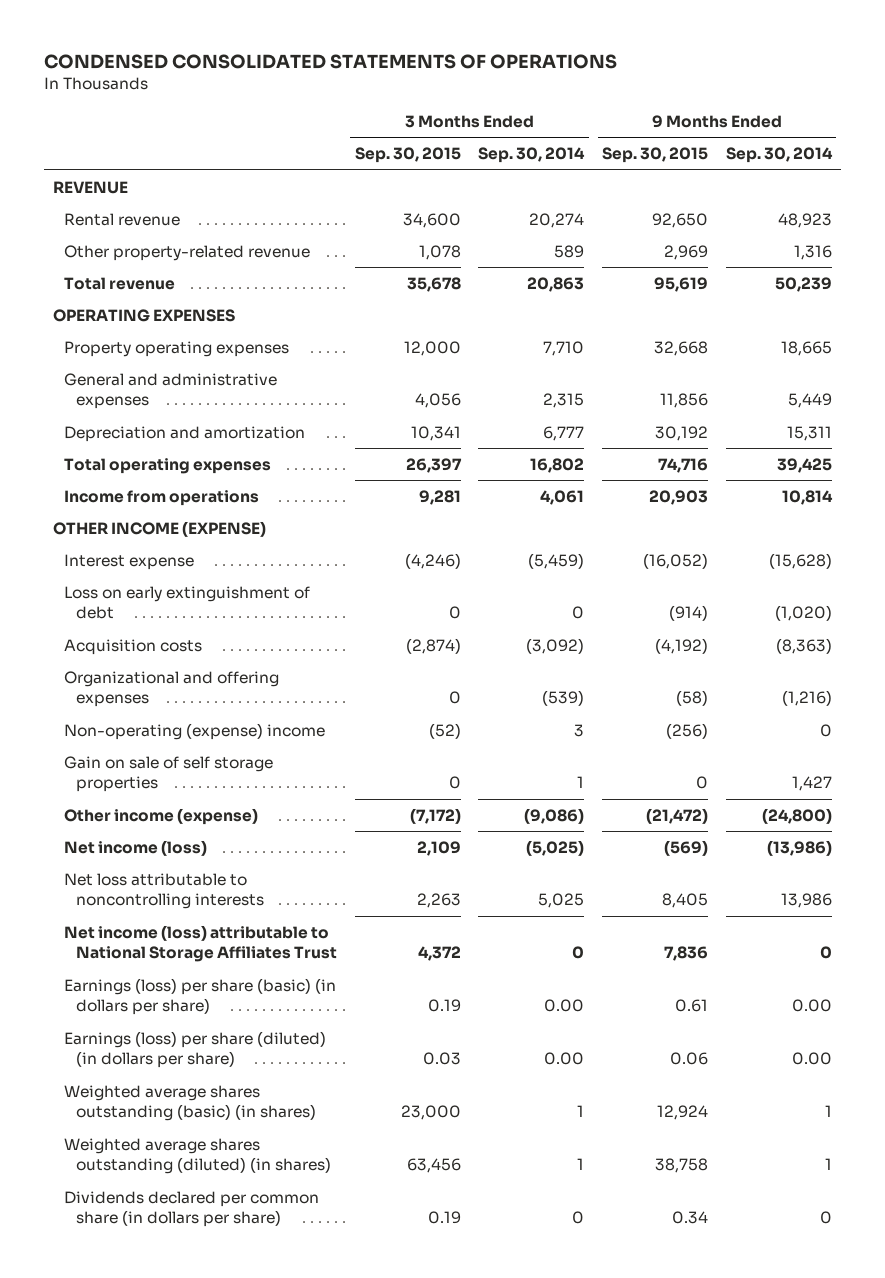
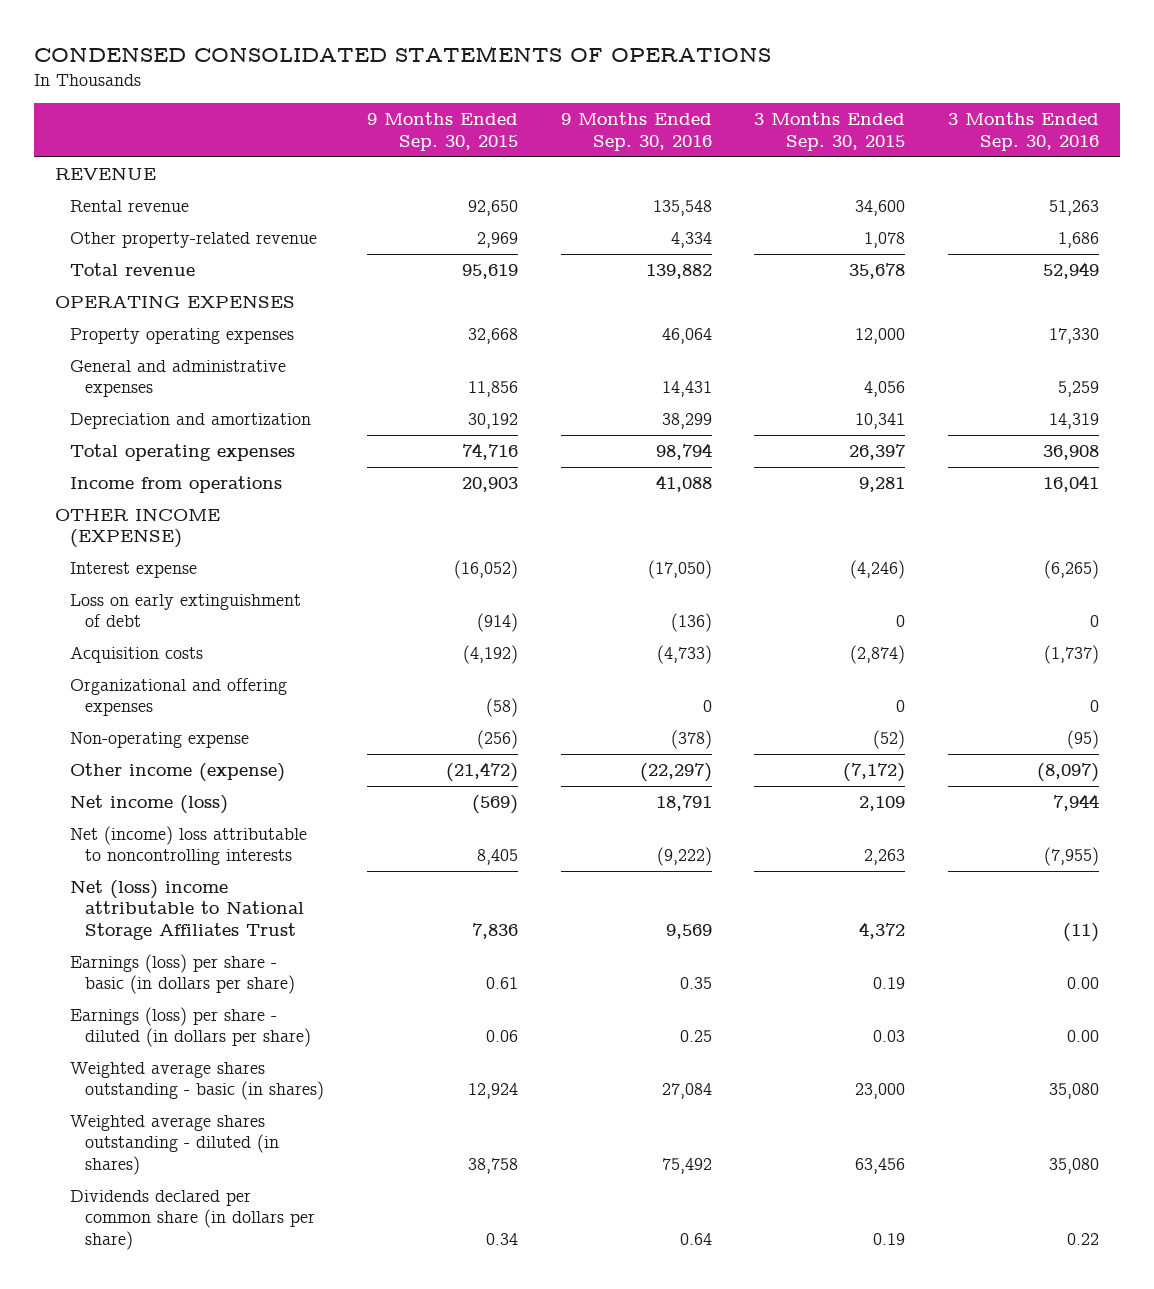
[478,147,586,164] Sep. 30, 2014 -> none
[725,147,833,164] Sep. 30, 2014 -> none
none -> [560,112,712,151] 9 Months Ended Sep. 30, 2016
none -> [948,112,1100,151] 3 Months Ended Sep. 30, 2016
[64,755,274,793] Gain on sale of self storage properties -> none
[64,722,326,740] Non-operating (expense) income -> [70,731,250,748] Non-operating expense
[64,872,265,910] Net loss attributable to noncontrolling interests -> [70,825,308,866] Net (income) loss attributable to noncontrolling interests
[64,924,338,963] Net income (loss) attributable to National Storage Affiliates Trust -> [70,879,305,940] Net (loss) income attributable to National Storage Affiliates Trust
[64,977,337,1016] Earnings (loss) per share (basic) (in dollars per share) -> [70,953,296,995] Earnings (loss) per share - basic (in dollars per share)
[64,1030,327,1069] Earnings (loss) per share (diluted) (in dollars per share) -> [70,1006,312,1048] Earnings (loss) per share - diluted (in dollars per share)
[64,1084,317,1122] Weighted average shares outstanding (basic) (in shares) -> [70,1061,325,1101] Weighted average shares outstanding - basic (in shares)
[64,1137,332,1175] Weighted average shares outstanding (diluted) (in shares) -> [70,1114,280,1175] Weighted average shares outstanding - diluted (in shares)

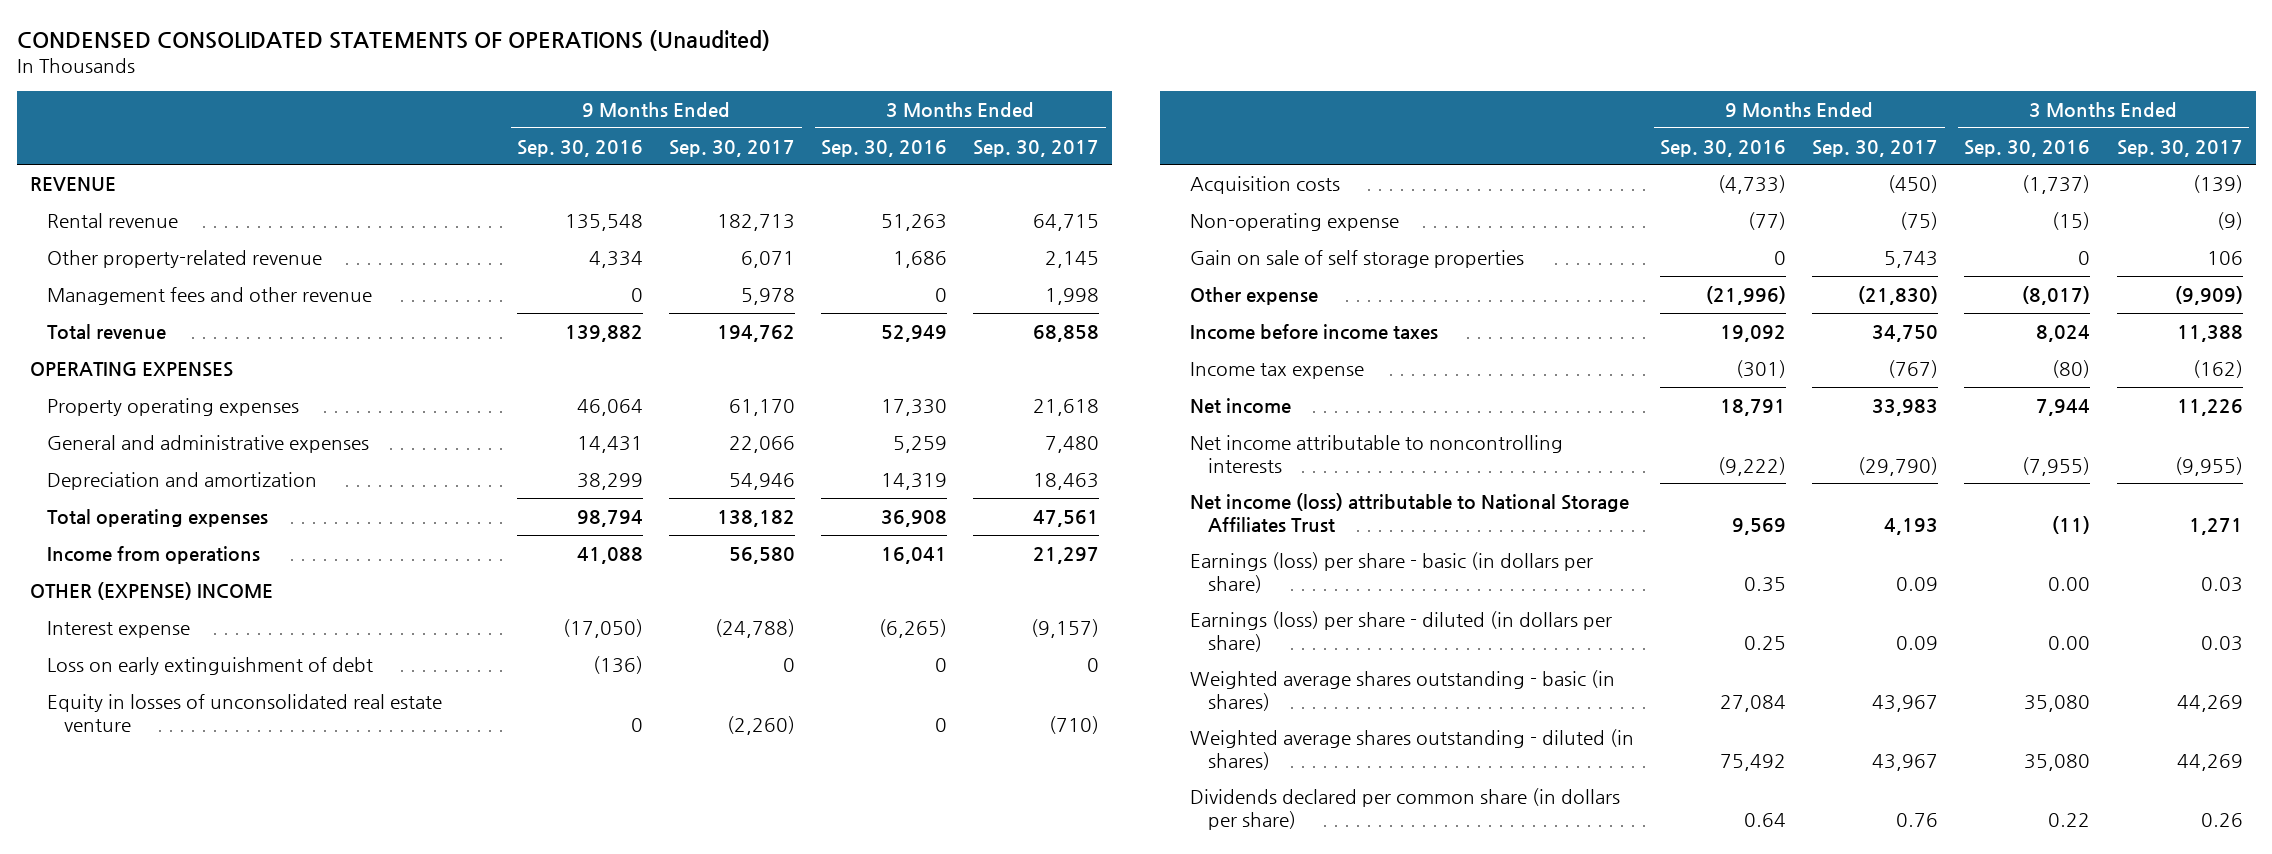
[33,45,771,62] CONDENSED CONSOLIDATED STATEMENTS OF OPERATIONS -> [16,29,770,51] CONDENSED CONSOLIDATED STATEMENTS OF OPERATIONS (Unaudited)
[367,112,519,151] 9 Months Ended Sep. 30, 2015 -> none
[754,112,906,151] 3 Months Ended Sep. 30, 2015 -> none
none -> [669,139,796,157] Sep. 30, 2017
none -> [973,139,1100,157] Sep. 30, 2017
none -> [47,286,373,305] Management fees and other revenue
[55,507,221,549] OTHER INCOME (EXPENSE) -> [29,581,273,600] OTHER (EXPENSE) INCOME
none -> [47,693,443,732] Equity in losses of unconsolidated real estate venture
[70,677,288,717] Organizational and offering expenses -> none
[670,729,712,749] (378) -> [1748,211,1787,230] (77)
[1067,729,1100,749] (95) -> [2052,211,2091,230] (15)
none -> [1190,249,1525,268] Gain on sale of self storage properties
[70,762,286,782] Other income (expense) -> [1190,286,1319,305] Other expense
[639,762,712,782] (22,297) -> [1706,285,1787,305] (21,996)
[1037,762,1100,782] (8,097) -> [2022,285,2091,305] (8,017)
none -> [1190,323,1439,340] Income before income taxes
none -> [1190,361,1365,379] Income tax expense
[70,794,229,814] Net income (loss) -> [1190,397,1292,414] Net income
[70,825,308,866] Net (income) loss attributable to noncontrolling interests -> [1190,434,1564,473] Net income attributable to noncontrolling interests
[70,879,305,940] Net (loss) income attributable to National Storage Affiliates Trust -> [1190,492,1630,532] Net income (loss) attributable to National Storage Affiliates Trust

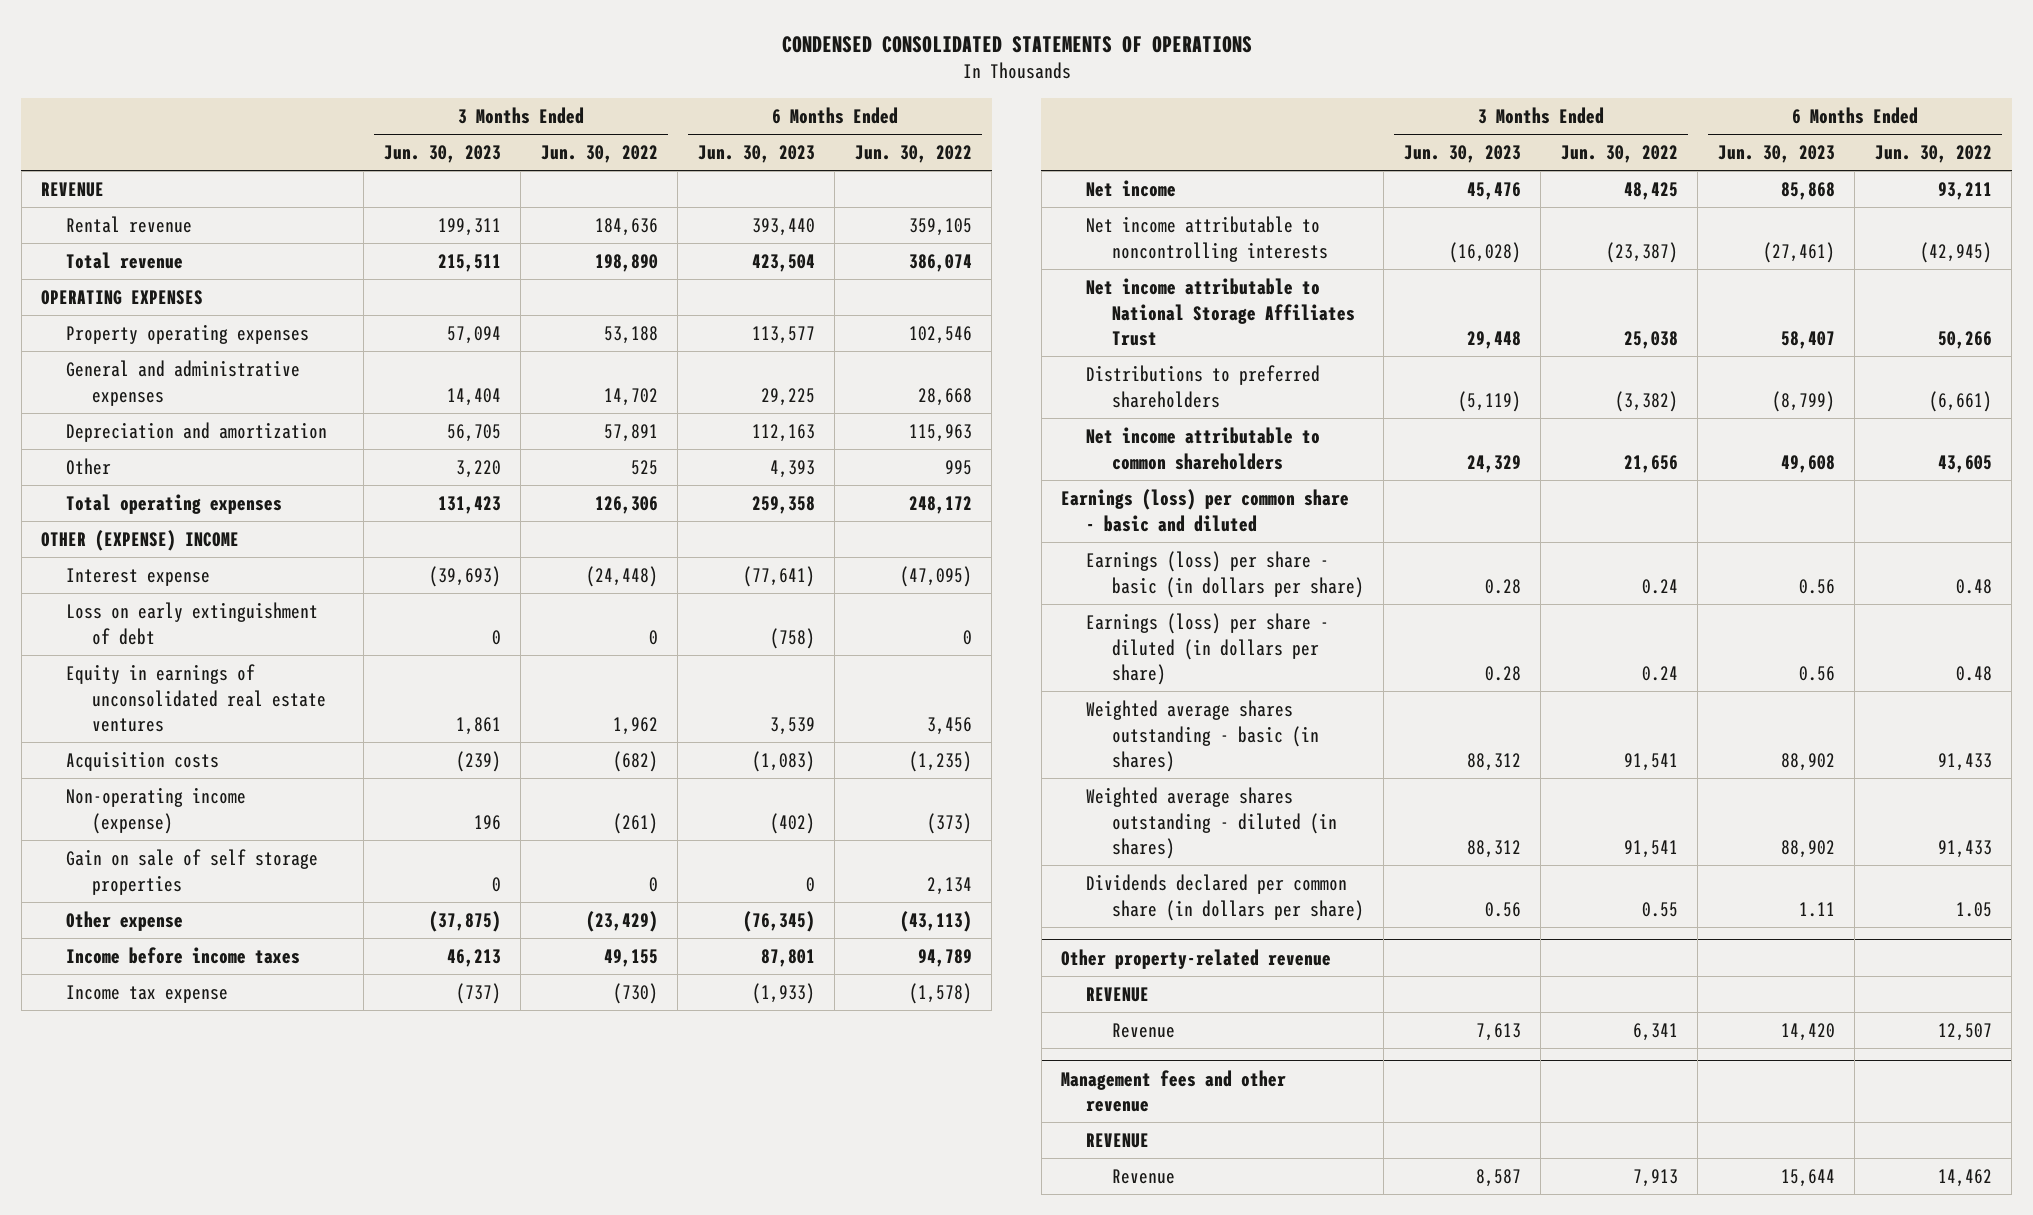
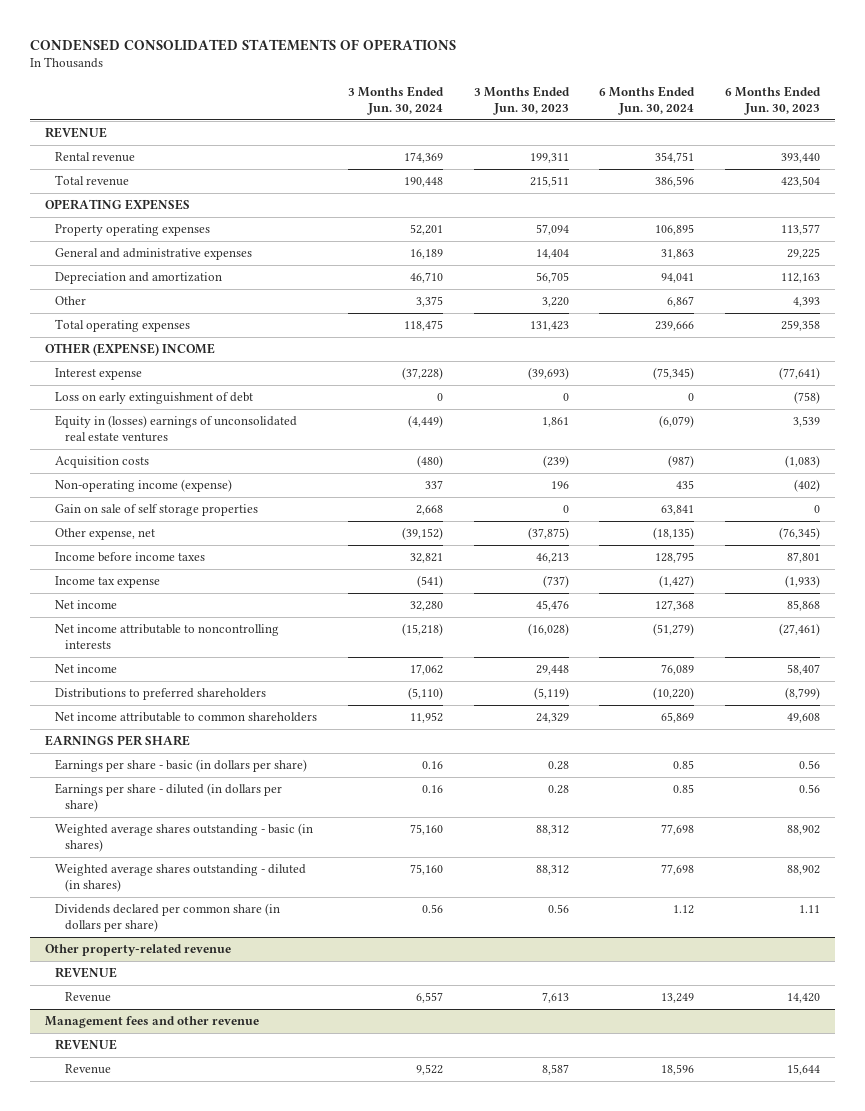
[540,145,658,164] Jun. 30, 2022 -> none
[854,145,972,164] Jun. 30, 2022 -> none
none -> [348,85,445,115] 3 Months Ended Jun. 30, 2024
none -> [599,85,696,115] 6 Months Ended Jun. 30, 2024
[66,663,326,733] Equity in earnings of unconsolidated real estate ventures -> [55,414,298,443] Equity in (losses) earnings of unconsolidated real estate ventures
[66,910,184,931] Other expense -> [55,527,156,540] Other expense, net
[1086,277,1355,347] Net income attributable to National Storage Affiliates Trust -> [55,663,118,673] Net income
[1061,488,1350,532] Earnings (loss) per common share - basic and diluted -> none
none -> [45,734,191,746] EARNINGS PER SHARE
[1086,550,1364,598] Earnings (loss) per share - basic (in dollars per share) -> [55,758,308,772] Earnings per share - basic (in dollars per share)
[1086,612,1330,686] Earnings (loss) per share - diluted (in dollars per share) -> [55,782,283,813] Earnings per share - diluted (in dollars per share)

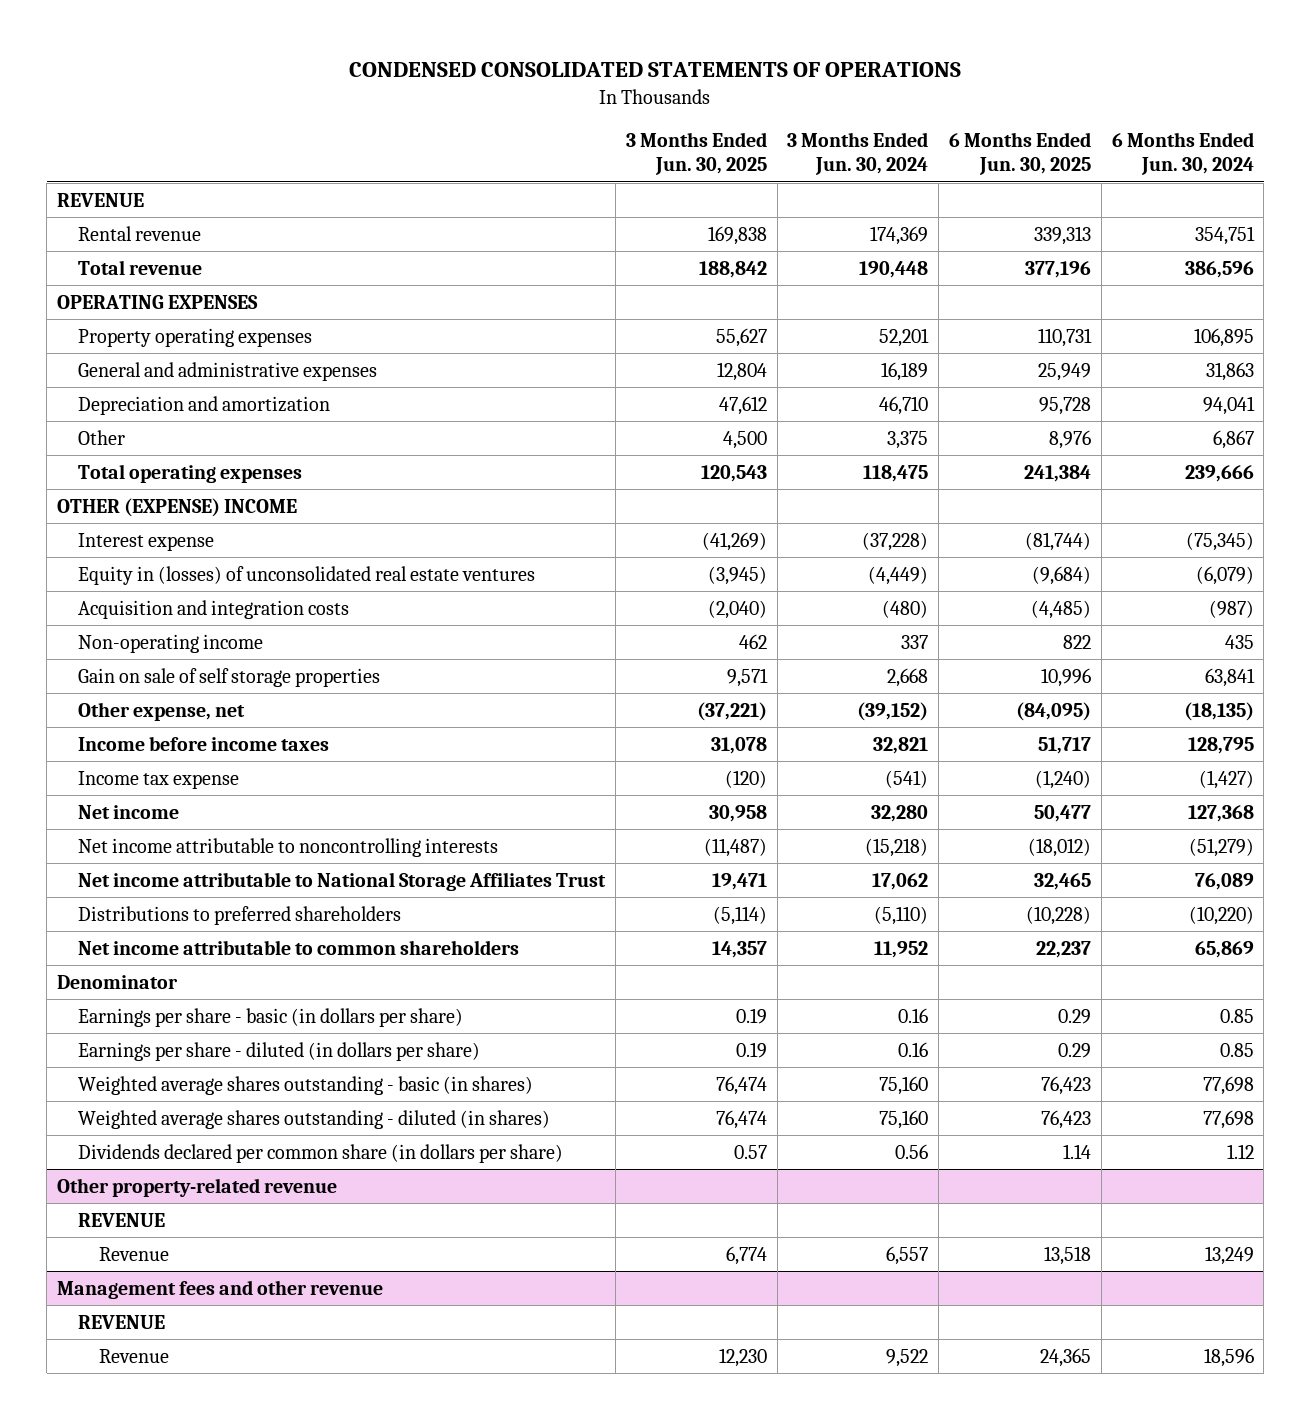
[473,85,570,115] 3 Months Ended Jun. 30, 2023 -> none
[725,85,822,115] 6 Months Ended Jun. 30, 2023 -> none
none -> [625,132,767,176] 3 Months Ended Jun. 30, 2025
none -> [949,132,1092,176] 6 Months Ended Jun. 30, 2025
[55,391,254,404] Loss on early extinguishment of debt -> none
[55,414,298,443] Equity in (losses) earnings of unconsolidated real estate ventures -> [78,565,536,585] Equity in (losses) of unconsolidated real estate ventures
[55,455,150,468] Acquisition costs -> [78,599,350,619] Acquisition and integration costs
[55,478,233,492] Non-operating income (expense) -> [78,633,264,653] Non-operating income
[55,663,118,673] Net income -> [78,871,607,891] Net income attributable to National Storage Affiliates Trust
[45,734,191,746] EARNINGS PER SHARE -> [57,974,179,989] Denominator

